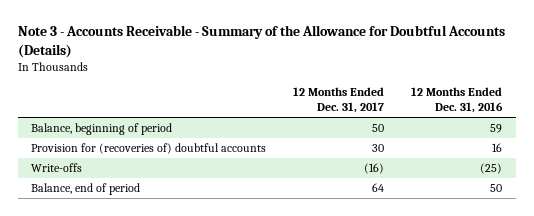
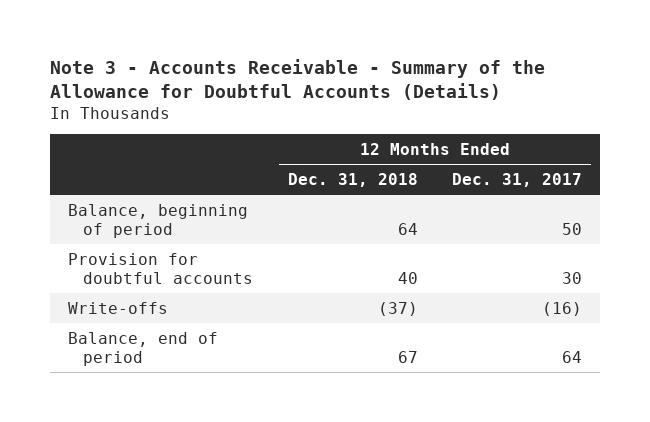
[411,87,504,114] 12 Months Ended Dec. 31, 2016 -> none
none -> [287,172,418,187] Dec. 31, 2018
[31,142,267,154] Provision for (recoveries of) doubtful accounts -> [67,252,254,284] Provision for doubtful accounts

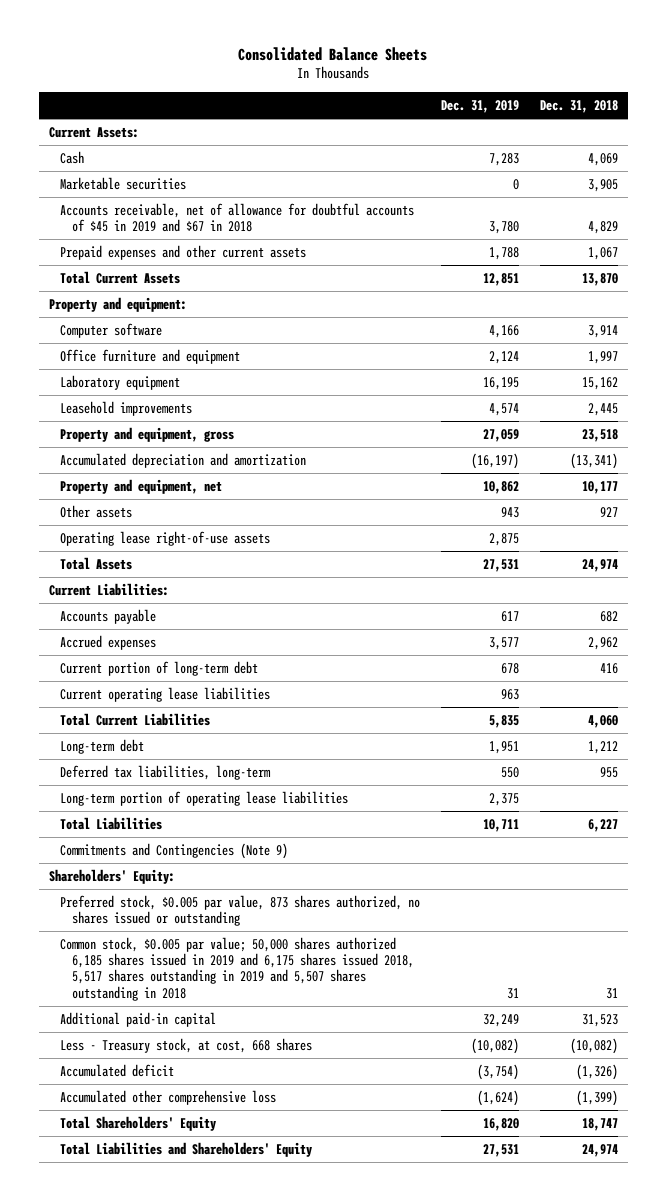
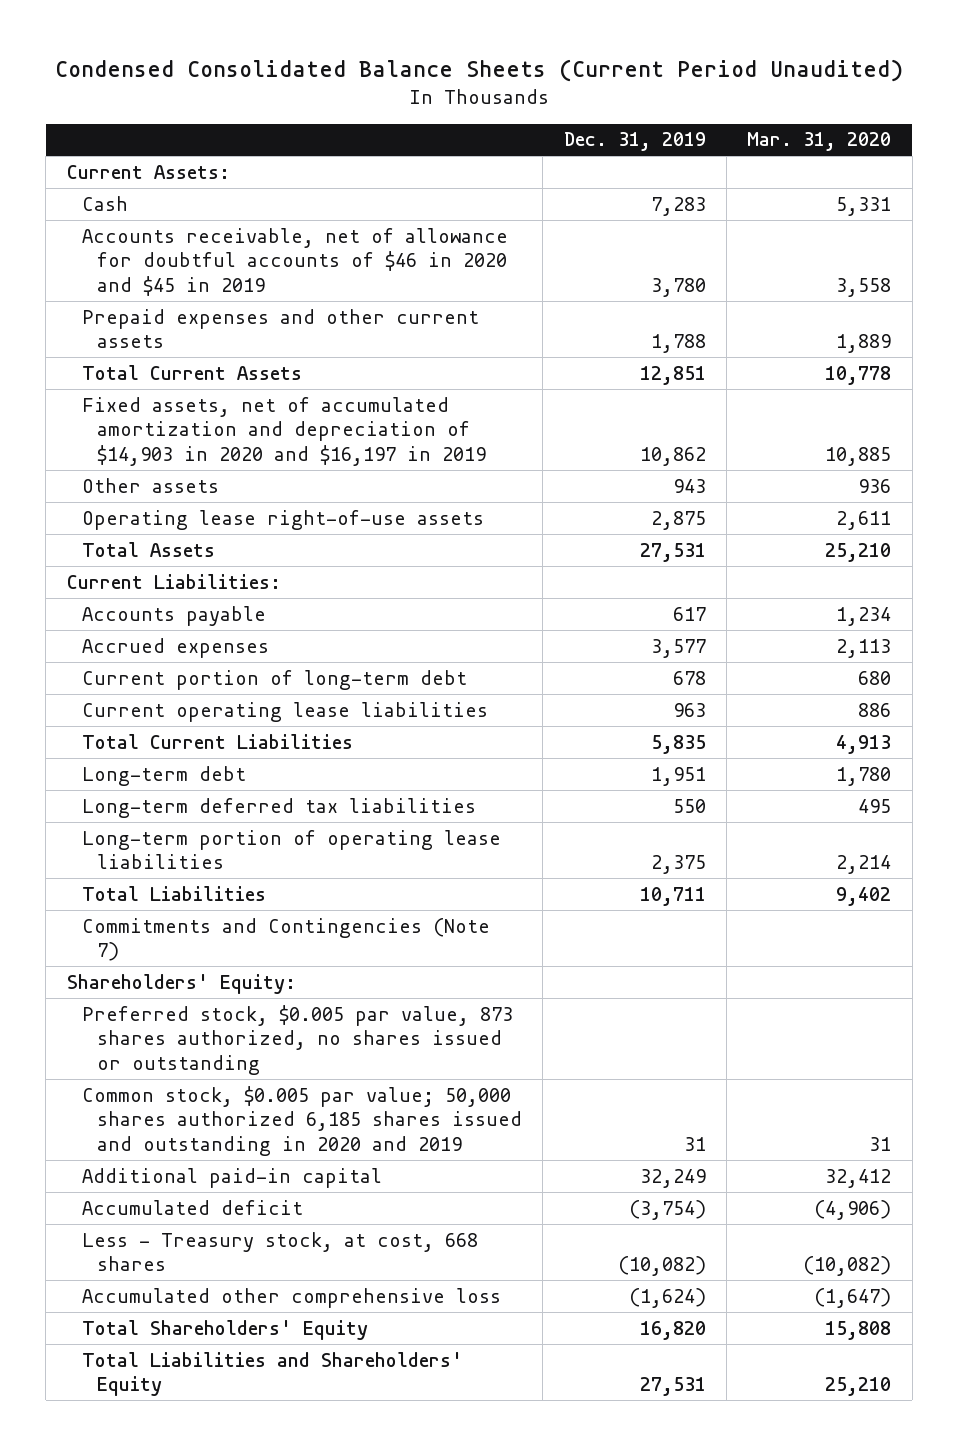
[238,46,428,61] Consolidated Balance Sheets -> [55,58,904,82] Condensed Consolidated Balance Sheets (Current Period Unaudited)
[539,100,618,114] Dec. 31, 2018 -> none
none -> [747,132,892,152] Mar. 31, 2020
[60,176,187,190] Marketable securities -> none
[60,202,415,233] Accounts receivable, net of allowance for doubtful accounts of $45 in 2019 and $67 in 2018 -> [81,227,508,296] Accounts receivable, net of allowance for doubtful accounts of $46 in 2020 and $45 in 2019
[48,296,187,312] Property and equipment: -> none
[60,322,163,338] Computer software -> none
[60,348,241,364] Office furniture and equipment -> none
[60,374,181,390] Laboratory equipment -> none
[60,400,193,416] Leasehold improvements -> none
[60,426,235,442] Property and equipment, gross -> none
[60,452,307,468] Accumulated depreciation and amortization -> none
[60,478,223,494] Property and equipment, net -> [81,396,486,466] Fixed assets, net of accumulated amortization and depreciation of $14,903 in 2020 and $16,197 in 2019
[60,764,272,780] Deferred tax liabilities, long-term -> [81,797,476,818] Long-term deferred tax liabilities
[60,842,289,859] Commitments and Contingencies (Note 9) -> [81,917,490,962] Commitments and Contingencies (Note 7)
[60,936,414,1001] Common stock, $0.005 par value; 50,000 shares authorized 6,185 shares issued in 2019 and 6,175 shares issued 2018, 5,517 shares outstanding in 2019 and 5,507 shares outstanding in 2018 -> [81,1085,522,1156] Common stock, $0.005 par value; 50,000 shares authorized 6,185 shares issued and outstanding in 2020 and 2019
[60,1037,313,1053] Less - Treasury stock, at cost, 668 shares -> [81,1231,478,1272] Less - Treasury stock, at cost, 668 shares

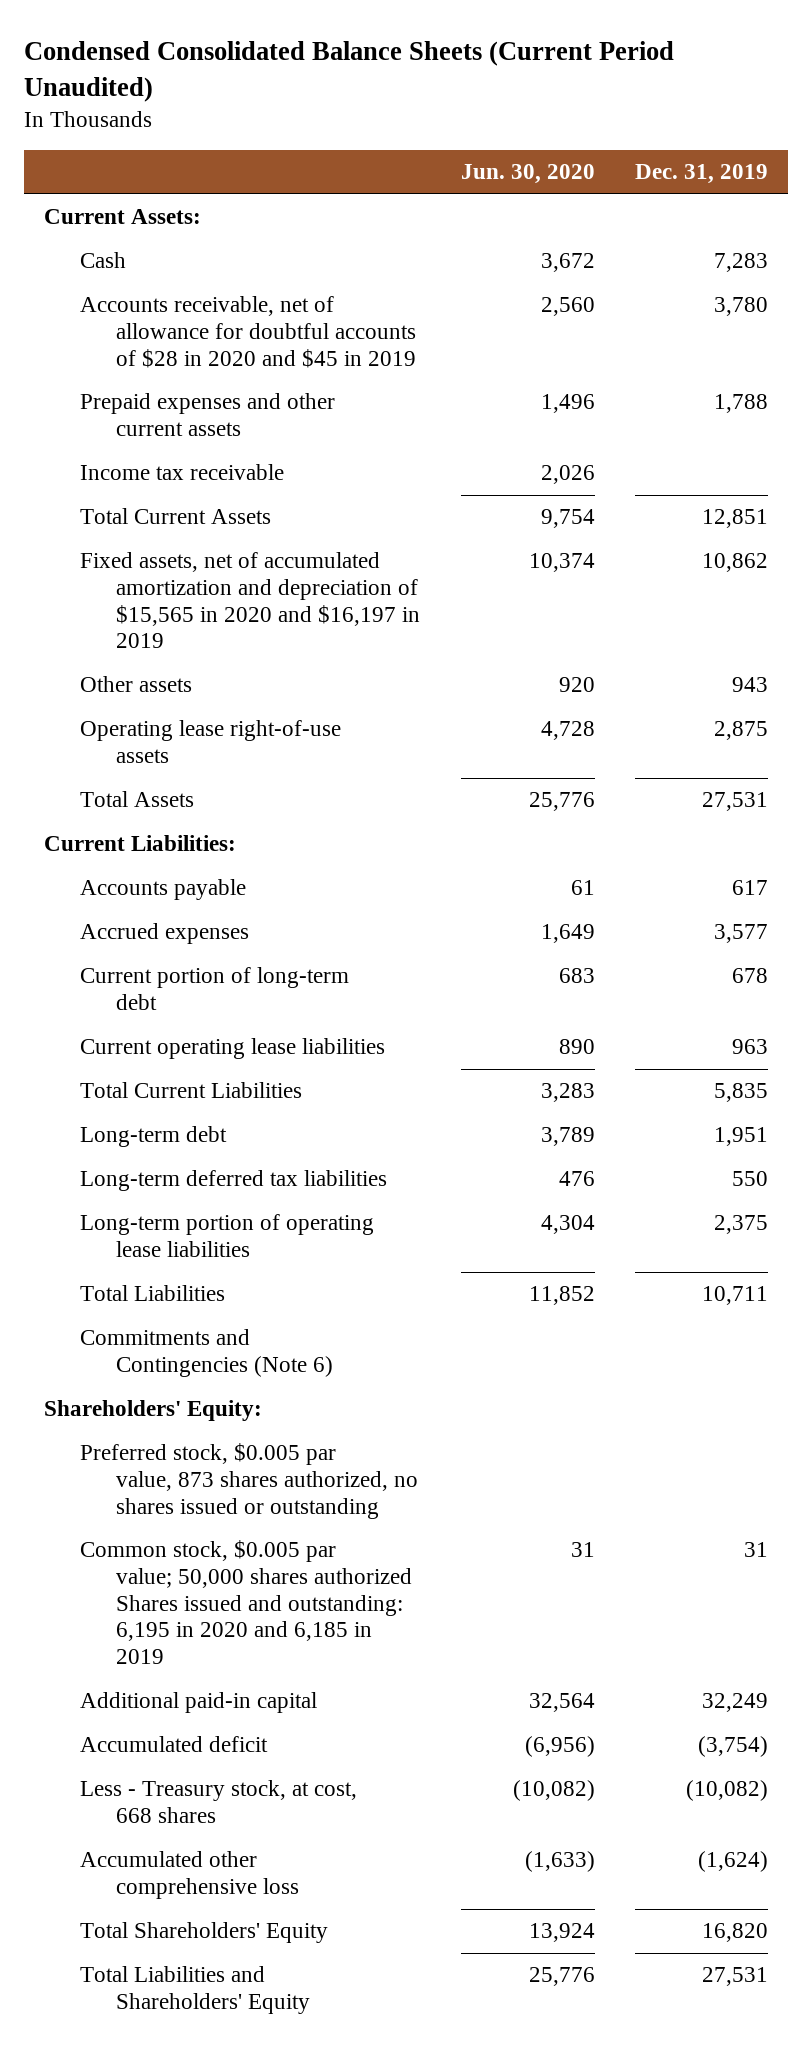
[747,132,892,152] Mar. 31, 2020 -> none
none -> [460,164,595,185] Jun. 30, 2020
[81,227,508,296] Accounts receivable, net of allowance for doubtful accounts of $46 in 2020 and $45 in 2019 -> [80,296,417,368] Accounts receivable, net of allowance for doubtful accounts of $28 in 2020 and $45 in 2019
none -> [80,464,285,481] Income tax receivable
[81,396,486,466] Fixed assets, net of accumulated amortization and depreciation of $14,903 in 2020 and $16,197 in 2019 -> [80,552,421,649] Fixed assets, net of accumulated amortization and depreciation of $15,565 in 2020 and $16,197 in 2019
[81,917,490,962] Commitments and Contingencies (Note 7) -> [80,1329,334,1378] Commitments and Contingencies (Note 6)
[81,1085,522,1156] Common stock, $0.005 par value; 50,000 shares authorized 6,185 shares issued and outstanding in 2020 and 2019 -> [80,1540,413,1665] Common stock, $0.005 par value; 50,000 shares authorized Shares issued and outstanding: 6,195 in 2020 and 6,185 in 2019

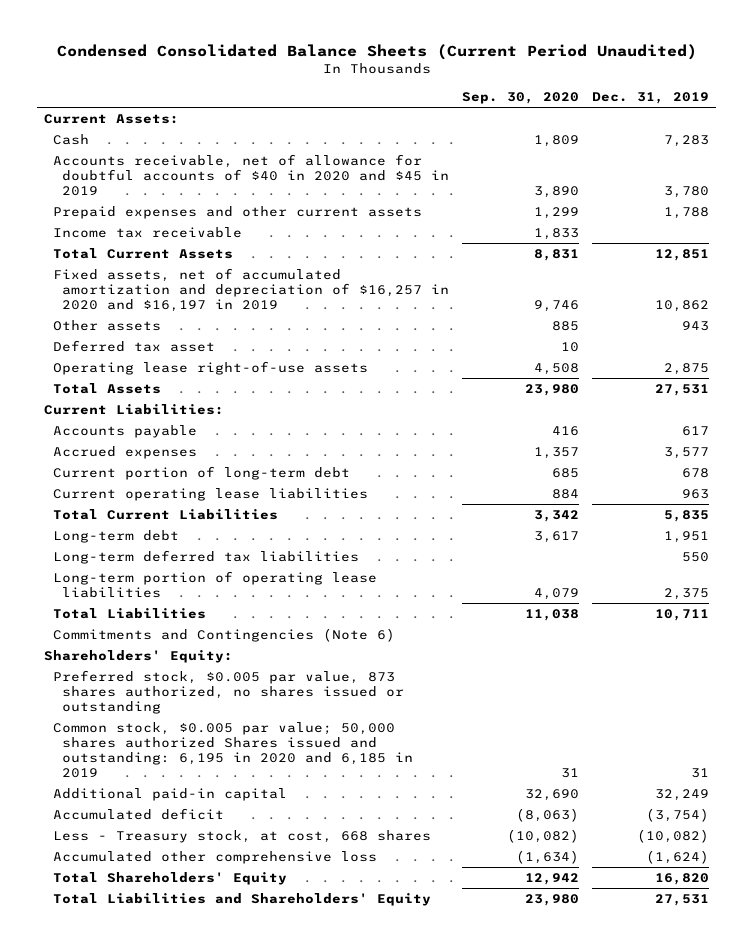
[460,164,595,185] Jun. 30, 2020 -> none
none -> [462,92,580,105] Sep. 30, 2020
[80,296,417,368] Accounts receivable, net of allowance for doubtful accounts of $28 in 2020 and $45 in 2019 -> [52,154,450,197] Accounts receivable, net of allowance for doubtful accounts of $40 in 2020 and $45 in 2019
[80,552,421,649] Fixed assets, net of accumulated amortization and depreciation of $15,565 in 2020 and $16,197 in 2019 -> [52,268,450,313] Fixed assets, net of accumulated amortization and depreciation of $16,257 in 2020 and $16,197 in 2019
none -> [52,340,215,353] Deferred tax asset

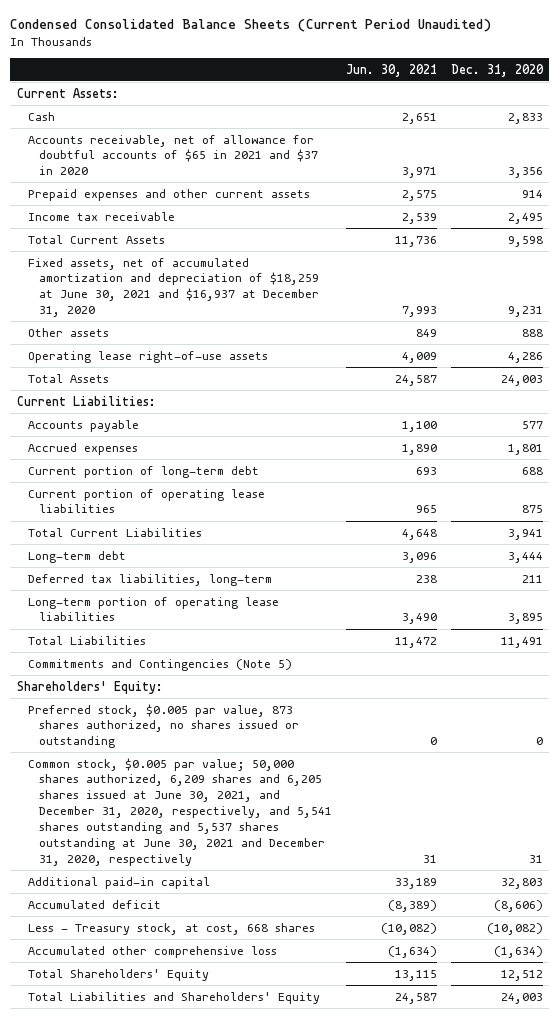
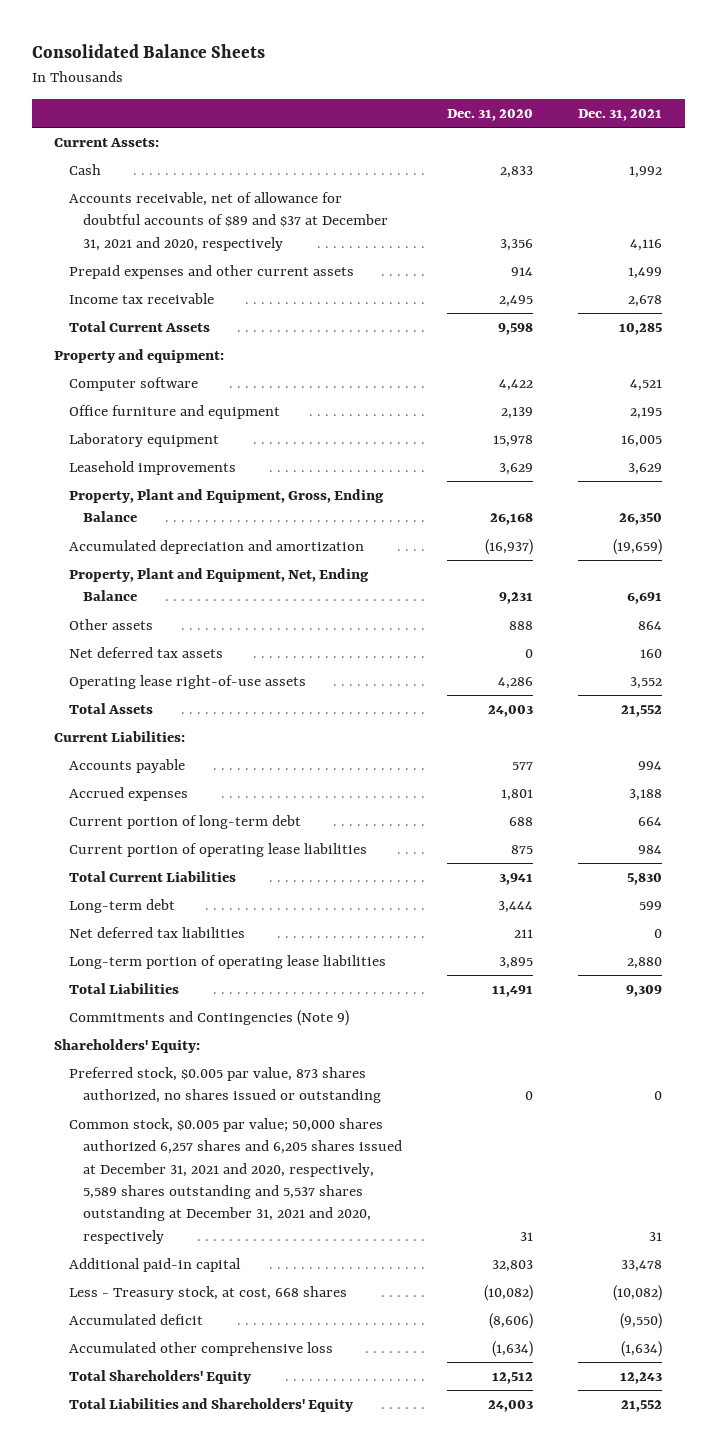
[10,19,492,33] Condensed Consolidated Balance Sheets (Current Period Unaudited) -> [31,44,265,59] Consolidated Balance Sheets
[345,63,437,77] Jun. 30, 2021 -> none
none -> [578,108,663,121] Dec. 31, 2021
[28,134,319,176] Accounts receivable, net of allowance for doubtful accounts of $65 in 2021 and $37 in 2020 -> [68,191,389,251] Accounts receivable, net of allowance for doubtful accounts of $89 and $37 at December 31, 2021 and 2020, respectively
none -> [54,348,225,363] Property and equipment:
none -> [68,376,198,391] Computer software
none -> [68,404,280,419] Office furniture and equipment
none -> [68,432,219,447] Laboratory equipment
none -> [68,460,236,475] Leasehold improvements
none -> [68,488,384,523] Property, Plant and Equipment, Gross, Ending Balance
none -> [68,539,364,554] Accumulated depreciation and amortization
[28,257,320,318] Fixed assets, net of accumulated amortization and depreciation of $18,259 at June 30, 2021 and $16,937 at December 31, 2020 -> [68,567,369,602] Property, Plant and Equipment, Net, Ending Balance
none -> [68,646,223,658] Net deferred tax assets
[28,573,273,586] Deferred tax liabilities, long-term -> [68,926,245,938] Net deferred tax liabilities
[28,658,293,671] Commitments and Contingencies (Note 5) -> [68,1009,349,1026] Commitments and Contingencies (Note 9)
[28,757,333,866] Common stock, $0.005 par value; 50,000 shares authorized, 6,209 shares and 6,205 shares issued at June 30, 2021, and December 31, 2020, respectively, and 5,541 shares outstanding and 5,537 shares outstanding at June 30, 2021 and December 31, 2020, respectively -> [68,1117,403,1244] Common stock, $0.005 par value; 50,000 shares authorized 6,257 shares and 6,205 shares issued at December 31, 2021 and 2020, respectively, 5,589 shares outstanding and 5,537 shares outstanding at December 31, 2021 and 2020, respectively
[28,899,162,909] Accumulated deficit -> [68,1313,203,1325] Accumulated deficit

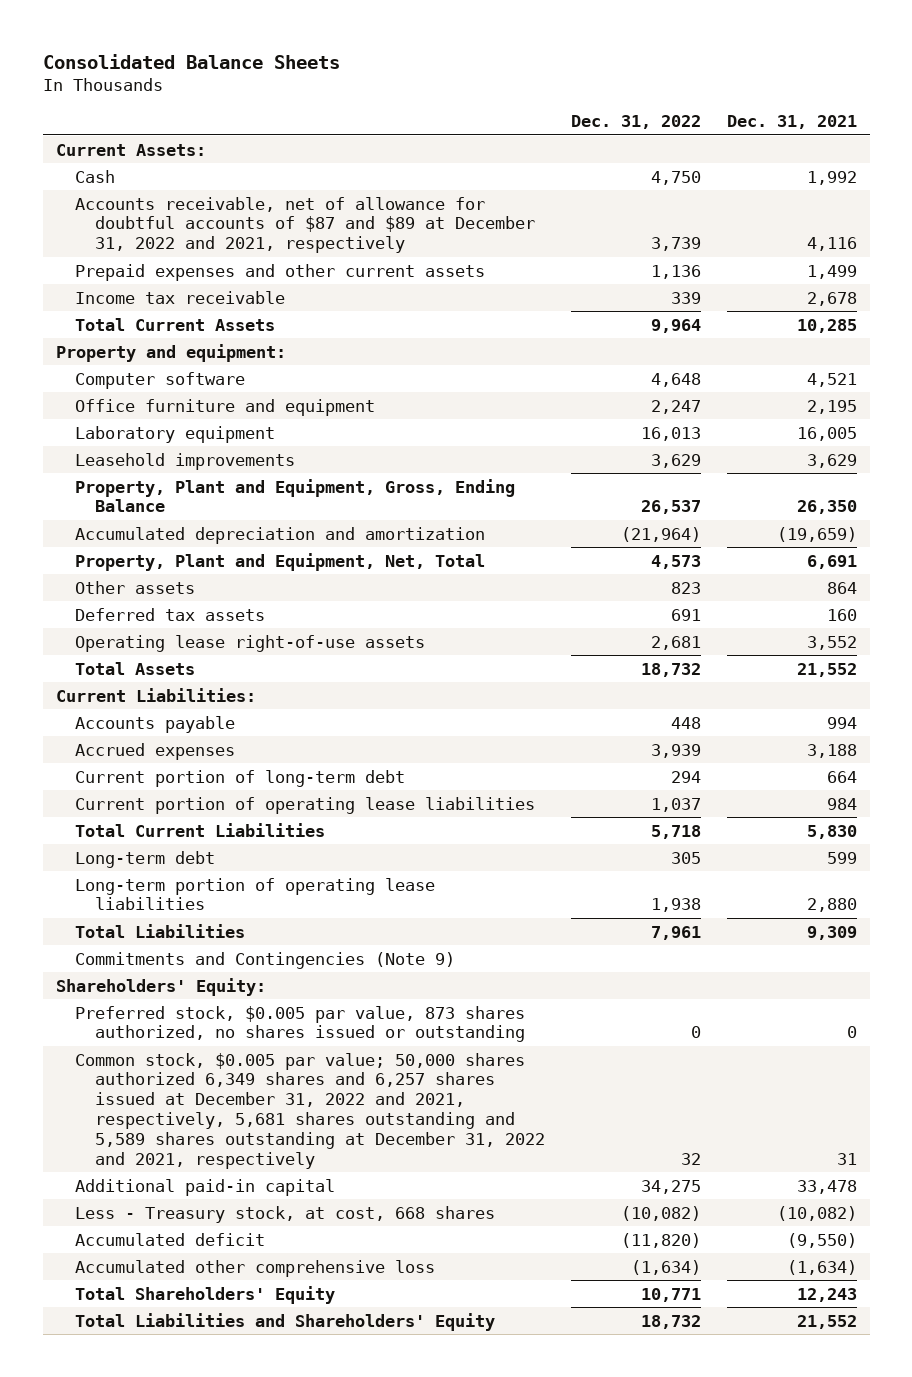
[447,108,534,121] Dec. 31, 2020 -> none
none -> [570,115,701,130] Dec. 31, 2022
[68,191,389,251] Accounts receivable, net of allowance for doubtful accounts of $89 and $37 at December 31, 2021 and 2020, respectively -> [75,196,535,254] Accounts receivable, net of allowance for doubtful accounts of $87 and $89 at December 31, 2022 and 2021, respectively
[68,567,369,602] Property, Plant and Equipment, Net, Ending Balance -> [75,552,486,571] Property, Plant and Equipment, Net, Total
[68,646,223,658] Net deferred tax assets -> [75,607,266,621] Deferred tax assets
[68,926,245,938] Net deferred tax liabilities -> none
[68,1117,403,1244] Common stock, $0.005 par value; 50,000 shares authorized 6,257 shares and 6,205 shares issued at December 31, 2021 and 2020, respectively, 5,589 shares outstanding and 5,537 shares outstanding at December 31, 2021 and 2020, respectively -> [75,1052,545,1169] Common stock, $0.005 par value; 50,000 shares authorized 6,349 shares and 6,257 shares issued at December 31, 2022 and 2021, respectively, 5,681 shares outstanding and 5,589 shares outstanding at December 31, 2022 and 2021, respectively

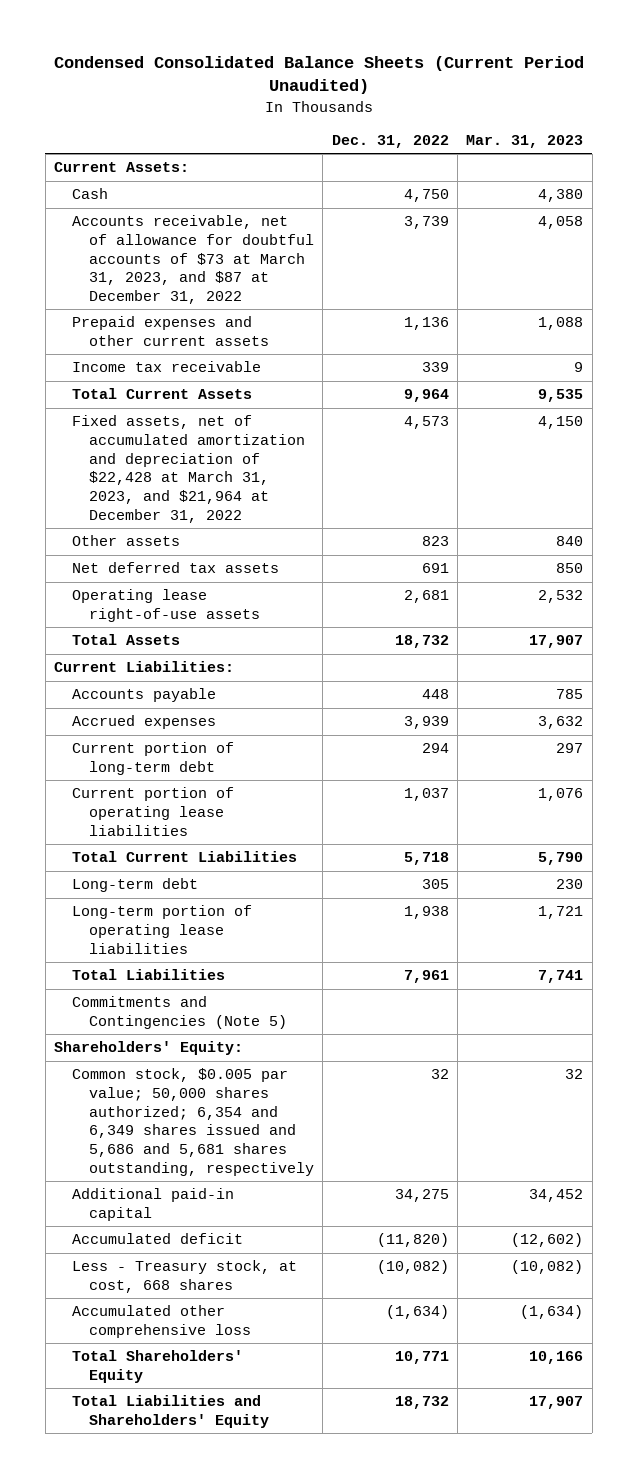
[42,53,340,69] Consolidated Balance Sheets -> [53,56,584,95] Condensed Consolidated Balance Sheets (Current Period Unaudited)
[726,115,857,130] Dec. 31, 2021 -> none
none -> [466,134,584,148] Mar. 31, 2023
[75,196,535,254] Accounts receivable, net of allowance for doubtful accounts of $87 and $89 at December 31, 2022 and 2021, respectively -> [71,215,315,304] Accounts receivable, net of allowance for doubtful accounts of $73 at March 31, 2023, and $87 at December 31, 2022
[55,343,286,362] Property and equipment: -> none
[75,371,246,389] Computer software -> none
[75,398,376,416] Office furniture and equipment -> none
[75,425,276,443] Laboratory equipment -> none
[75,452,296,470] Leasehold improvements -> none
[75,478,516,513] Property, Plant and Equipment, Gross, Ending Balance -> none
[75,526,486,544] Accumulated depreciation and amortization -> none
[75,552,486,571] Property, Plant and Equipment, Net, Total -> [71,415,306,523] Fixed assets, net of accumulated amortization and depreciation of $22,428 at March 31, 2023, and $21,964 at December 31, 2022
[75,607,266,621] Deferred tax assets -> [71,562,279,574] Net deferred tax assets
[75,951,456,969] Commitments and Contingencies (Note 9) -> [71,996,288,1029] Commitments and Contingencies (Note 5)
[75,1005,526,1043] Preferred stock, $0.005 par value, 873 shares authorized, no shares issued or outstanding -> none
[75,1052,545,1169] Common stock, $0.005 par value; 50,000 shares authorized 6,349 shares and 6,257 shares issued at December 31, 2022 and 2021, respectively, 5,681 shares outstanding and 5,589 shares outstanding at December 31, 2022 and 2021, respectively -> [71,1068,315,1176] Common stock, $0.005 par value; 50,000 shares authorized; 6,354 and 6,349 shares issued and 5,686 and 5,681 shares outstanding, respectively
[75,1205,496,1223] Less - Treasury stock, at cost, 668 shares -> [71,1260,297,1293] Less - Treasury stock, at cost, 668 shares

